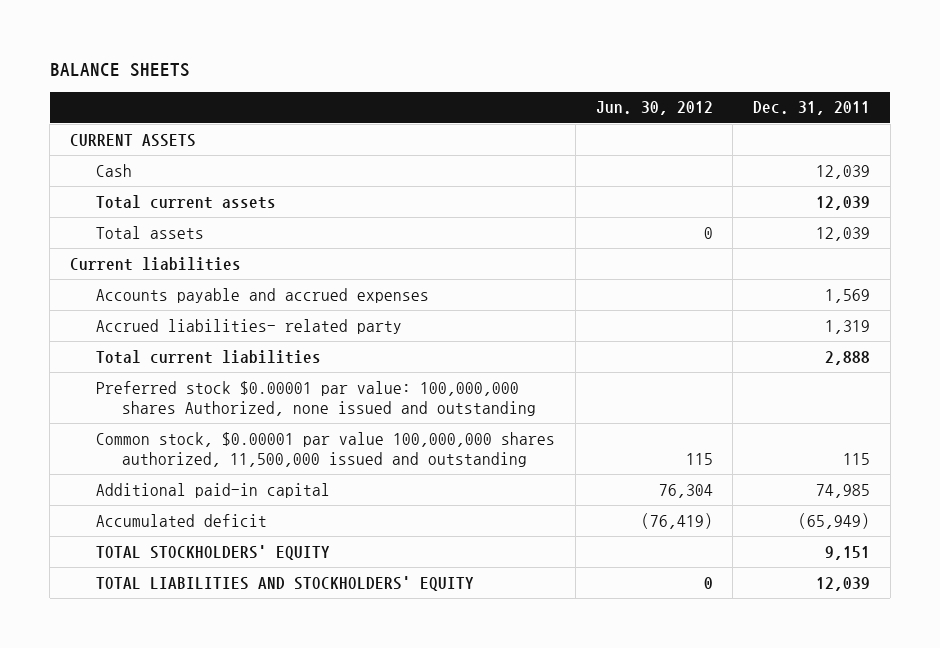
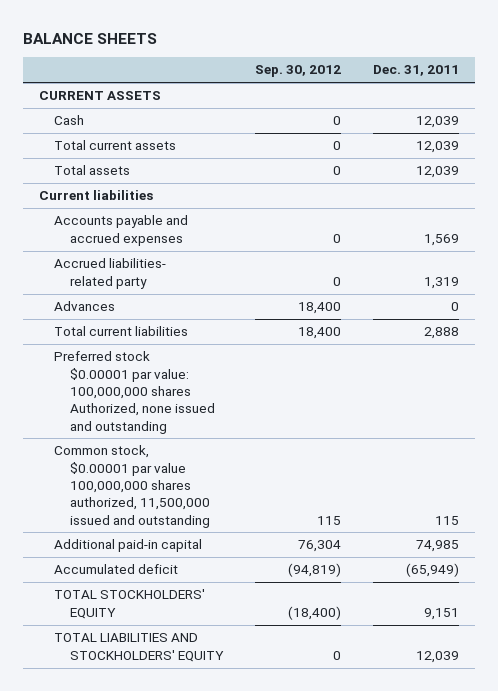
[595,101,713,116] Jun. 30, 2012 -> none
none -> [255,65,342,78] Sep. 30, 2012
none -> [54,301,116,312] Advances

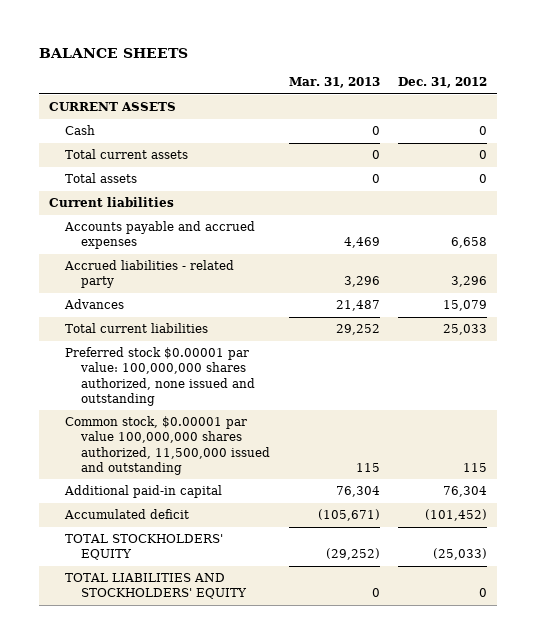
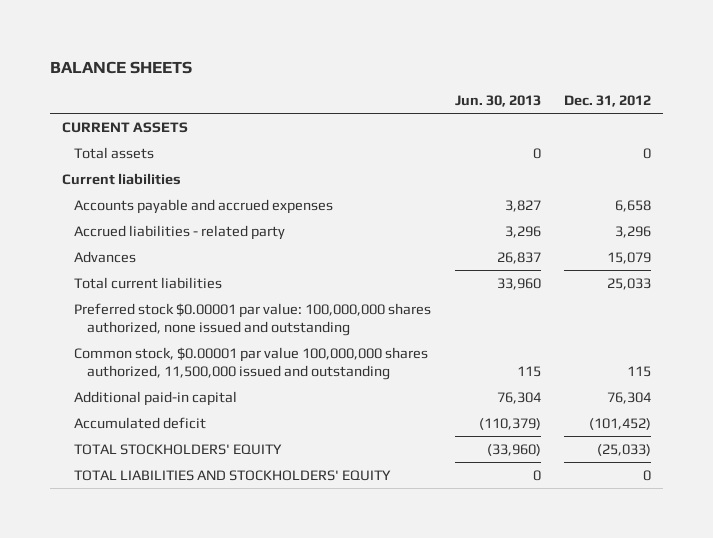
[288,77,380,89] Mar. 31, 2013 -> none
none -> [454,95,541,108] Jun. 30, 2013
[64,125,95,136] Cash -> none
[64,149,188,160] Total current assets -> none

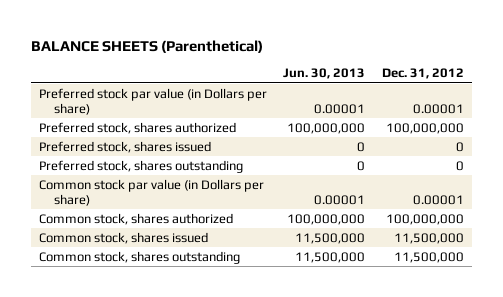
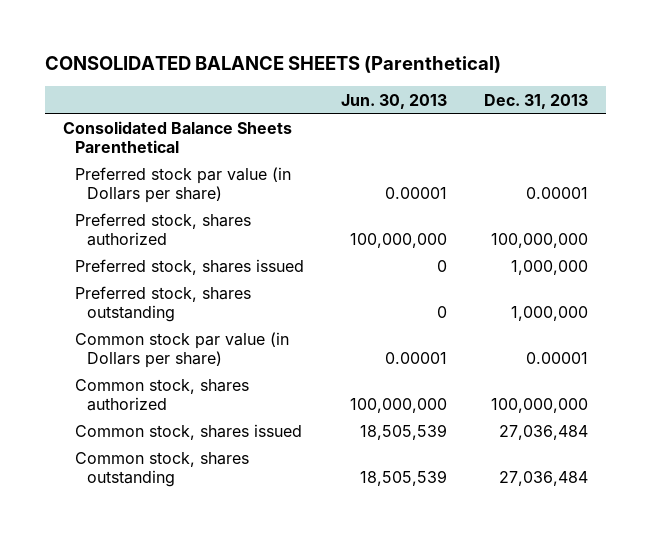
[30,39,263,53] BALANCE SHEETS (Parenthetical) -> [45,56,502,74] CONSOLIDATED BALANCE SHEETS (Parenthetical)
[381,68,464,80] Dec. 31, 2012 -> none
none -> [483,93,588,109] Dec. 31, 2013
none -> [63,121,293,154] Consolidated Balance Sheets Parenthetical
[295,232,366,244] 11,500,000 -> [360,424,448,441] 18,505,539
[295,251,366,263] 11,500,000 -> [360,470,448,487] 18,505,539

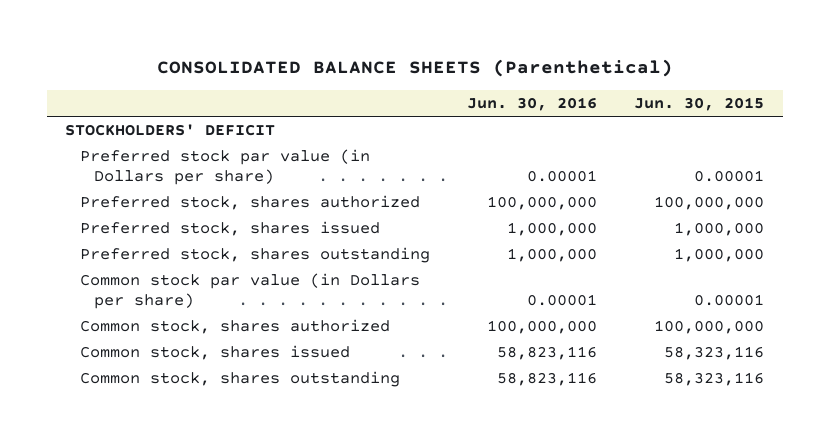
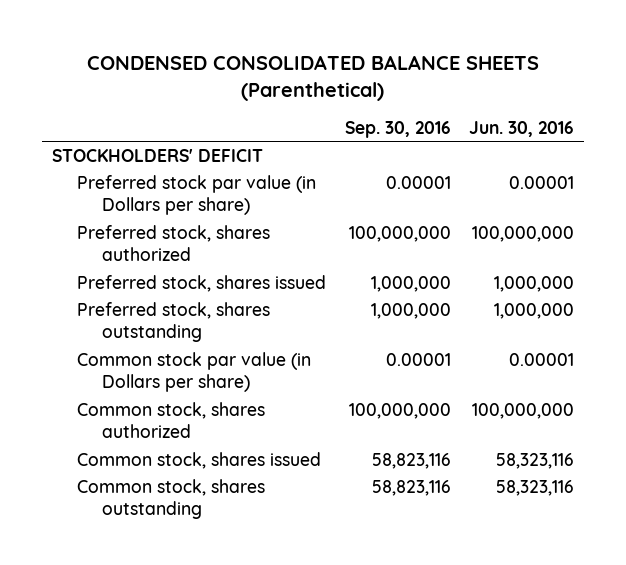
[156,59,673,78] CONSOLIDATED BALANCE SHEETS (Parenthetical) -> [87,54,540,101] CONDENSED CONSOLIDATED BALANCE SHEETS (Parenthetical)
[634,97,765,112] Jun. 30, 2015 -> none
none -> [344,121,451,139] Sep. 30, 2016
[497,346,598,361] 58,823,116 -> [496,452,575,469] 58,323,116
[497,372,598,387] 58,823,116 -> [496,479,575,496] 58,323,116

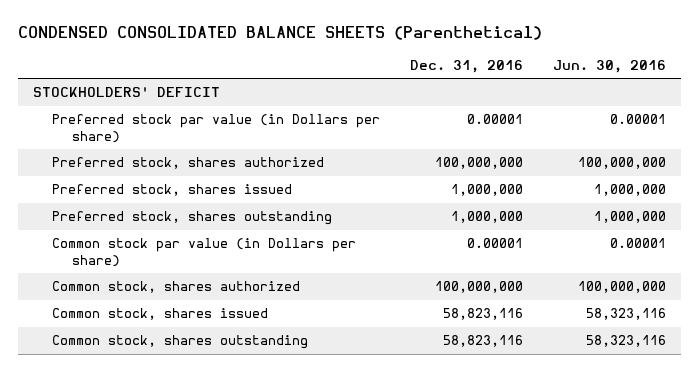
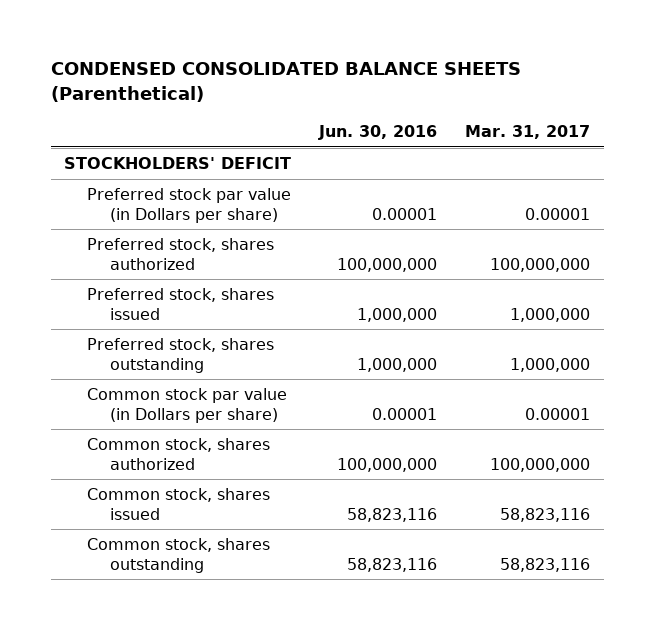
[410,59,524,73] Dec. 31, 2016 -> none
none -> [464,124,590,139] Mar. 31, 2017
[586,308,667,321] 58,323,116 -> [347,507,438,522] 58,823,116
[586,335,667,348] 58,323,116 -> [347,557,438,572] 58,823,116

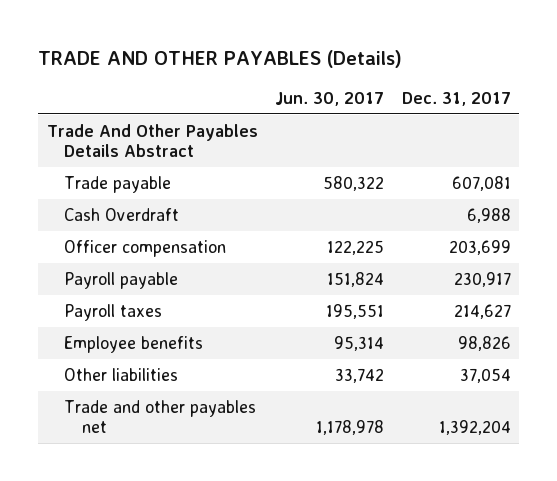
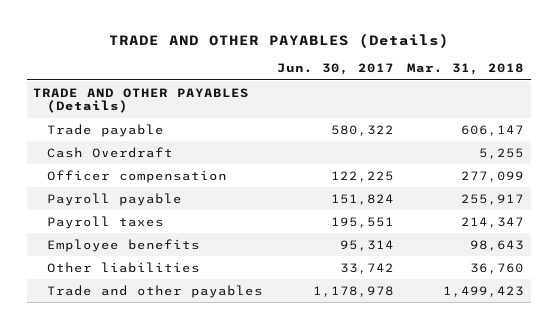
[401,92,511,107] Dec. 31, 2017 -> none
none -> [407,63,525,76] Mar. 31, 2018
[46,123,258,158] Trade And Other Payables Details Abstract -> [33,87,250,114] TRADE AND OTHER PAYABLES (Details)
[64,399,257,434] Trade and other payables net -> [47,284,264,298] Trade and other payables

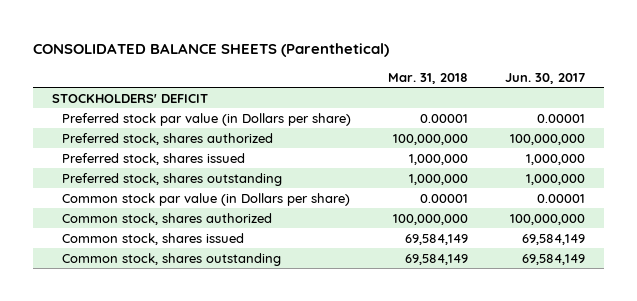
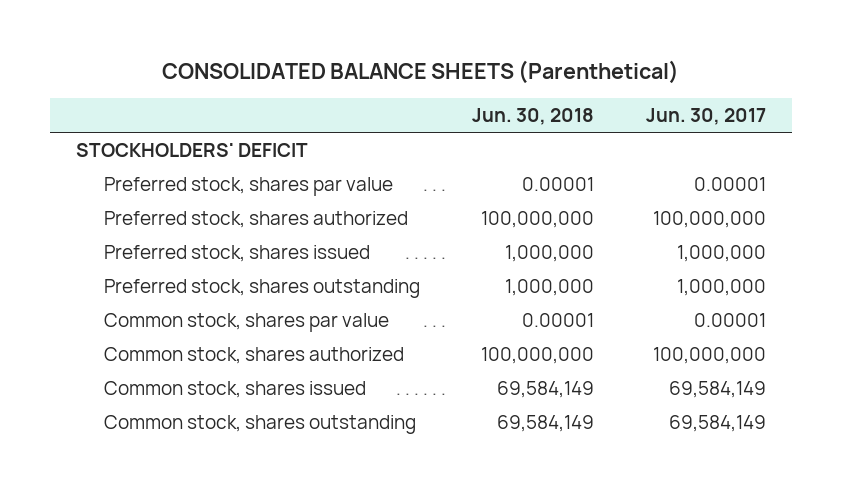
[388,72,469,84] Mar. 31, 2018 -> none
none -> [471,108,594,126] Jun. 30, 2018
[61,112,351,126] Preferred stock par value (in Dollars per share) -> [103,176,393,196] Preferred stock, shares par value
[61,192,350,206] Common stock par value (in Dollars per share) -> [103,312,389,332] Common stock, shares par value

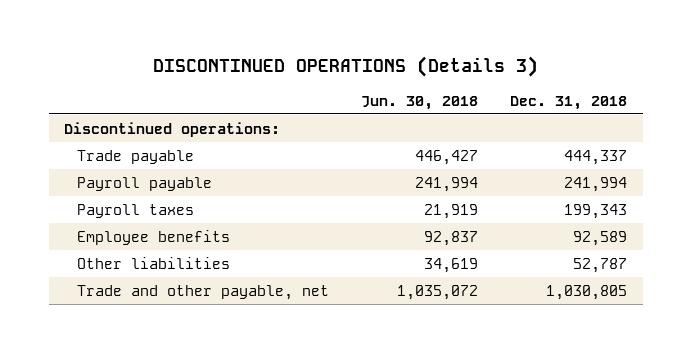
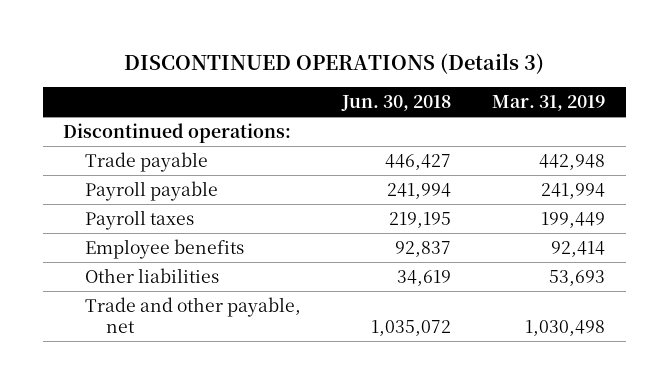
[510,96,628,111] Dec. 31, 2018 -> none
none -> [492,95,606,112] Mar. 31, 2019
[424,203,479,219] 21,919 -> [389,212,452,229] 219,195

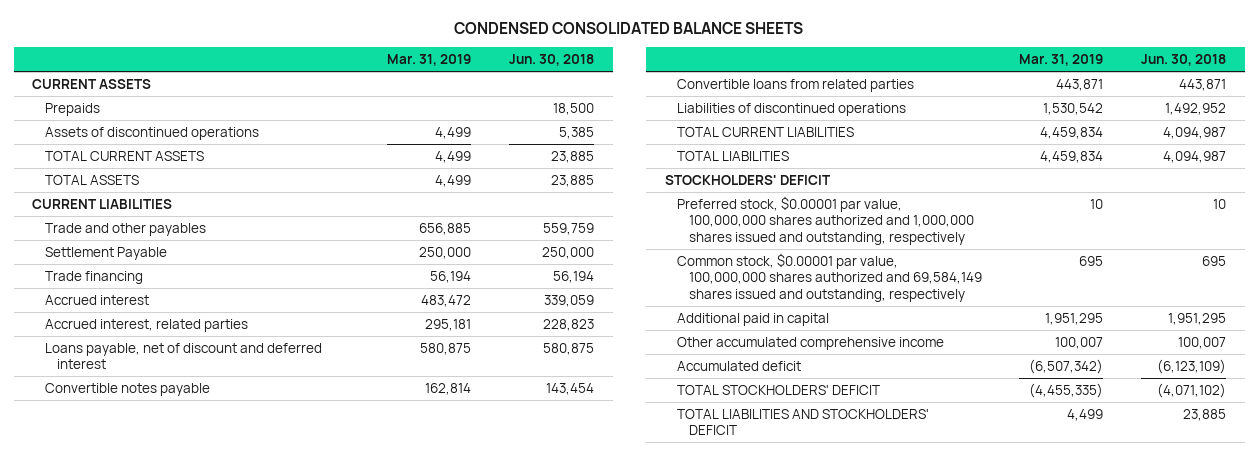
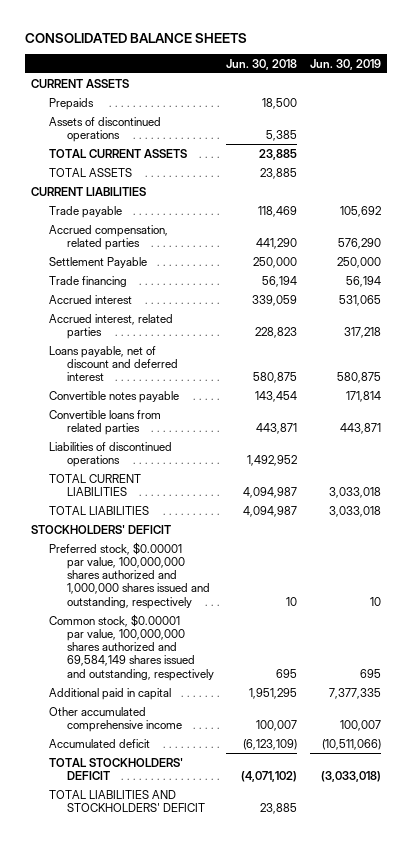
[454,22,804,35] CONDENSED CONSOLIDATED BALANCE SHEETS -> [24,32,247,43] CONSOLIDATED BALANCE SHEETS
[387,54,472,67] Mar. 31, 2019 -> none
none -> [309,58,381,70] Jun. 30, 2019
[44,222,206,236] Trade and other payables -> none
none -> [48,205,122,218] Trade payable
none -> [48,224,168,250] Accrued compensation, related parties

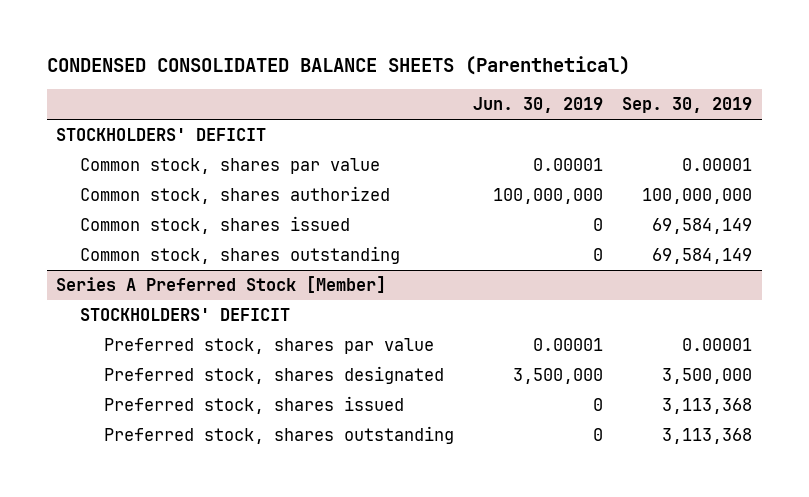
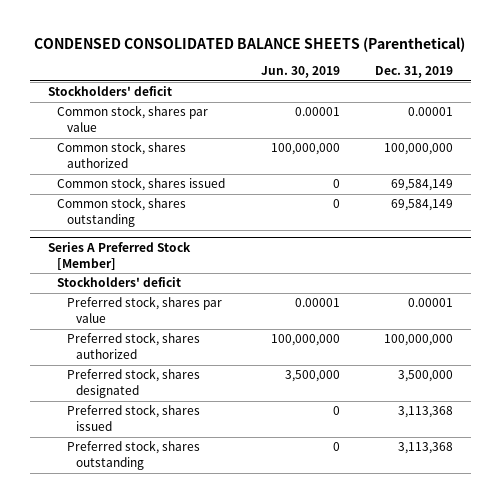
[622,97,753,114] Sep. 30, 2019 -> none
none -> [375,66,454,79] Dec. 31, 2019
[56,128,267,142] STOCKHOLDERS' DEFICIT -> [47,86,172,97] Stockholders' deficit
[80,308,291,322] STOCKHOLDERS' DEFICIT -> [57,277,182,288] Stockholders' deficit
none -> [66,332,200,359] Preferred stock, shares authorized

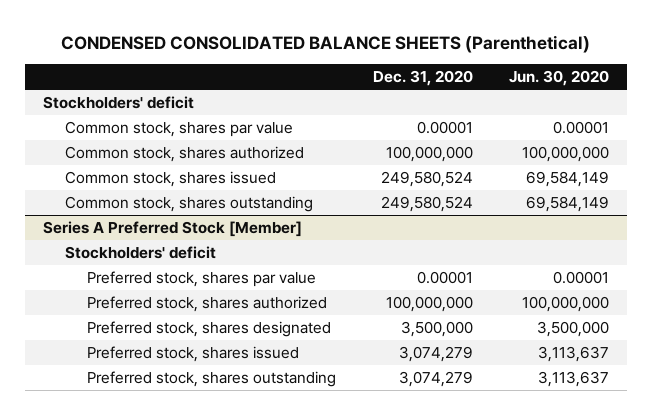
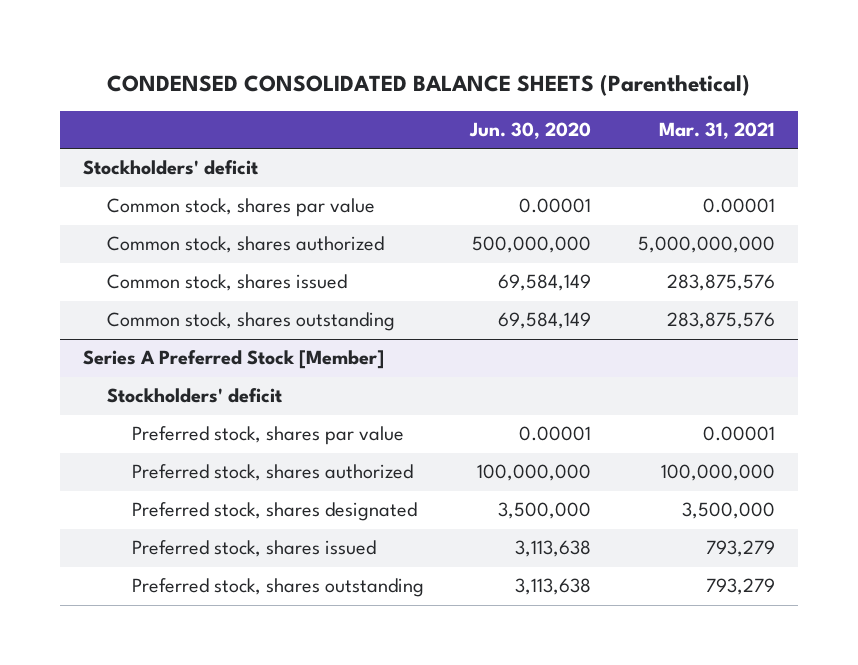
[372,70,473,87] Dec. 31, 2020 -> none
none -> [658,122,775,140] Mar. 31, 2021
[522,146,610,163] 100,000,000 -> [472,236,592,254] 500,000,000
[538,346,610,363] 3,113,637 -> [515,540,592,558] 3,113,638
[538,371,610,388] 3,113,637 -> [515,578,592,596] 3,113,638

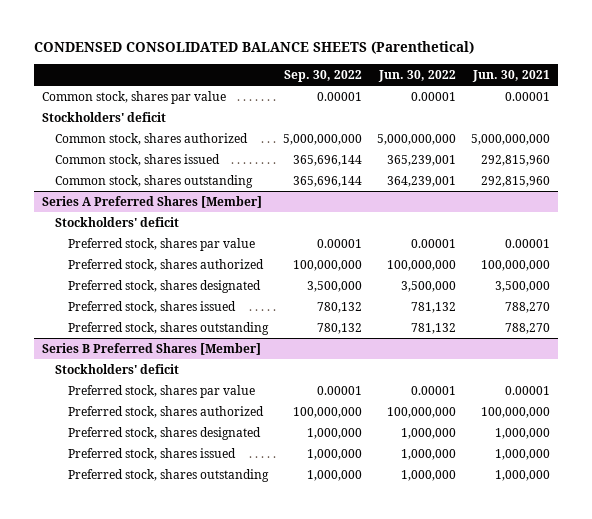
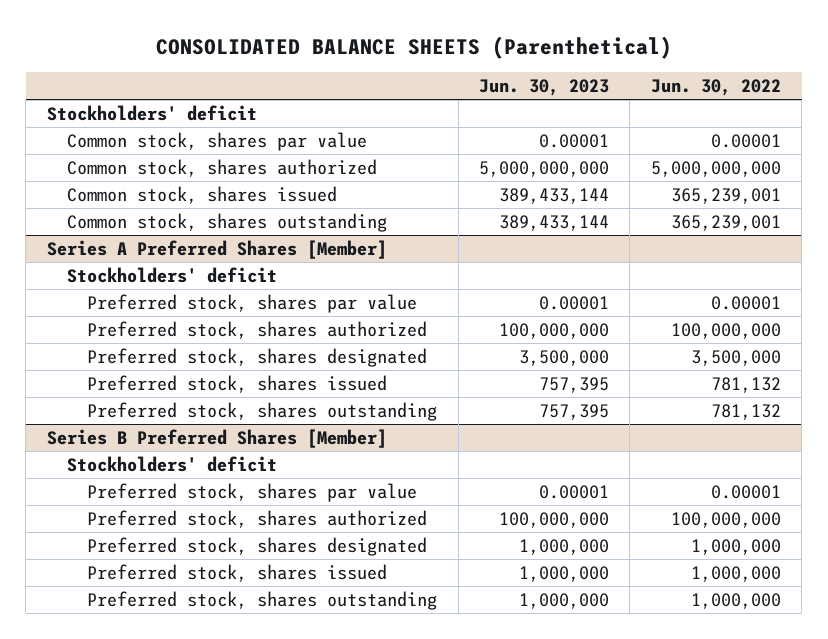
[34,41,475,55] CONDENSED CONSOLIDATED BALANCE SHEETS (Parenthetical) -> [155,35,672,59] CONSOLIDATED BALANCE SHEETS (Parenthetical)
[284,69,363,82] Sep. 30, 2022 -> none
[472,69,551,82] Jun. 30, 2021 -> none
none -> [479,78,610,96] Jun. 30, 2023
[41,90,226,104] Common stock, shares par value -> [66,131,367,151] Common stock, shares par value
[387,175,457,187] 364,239,001 -> [670,214,781,231] 365,239,001

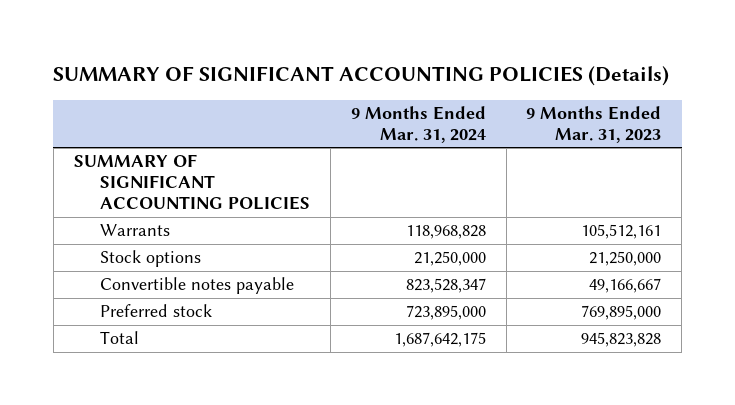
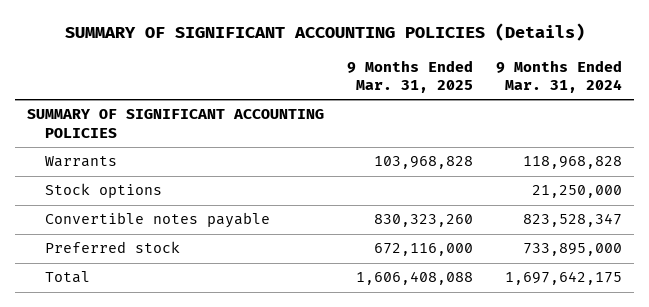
[526,105,662,143] 9 Months Ended Mar. 31, 2023 -> none
none -> [347,59,474,93] 9 Months Ended Mar. 31, 2025
[405,305,486,321] 723,895,000 -> [523,243,623,257] 733,895,000
[393,332,486,348] 1,687,642,175 -> [505,271,623,286] 1,697,642,175

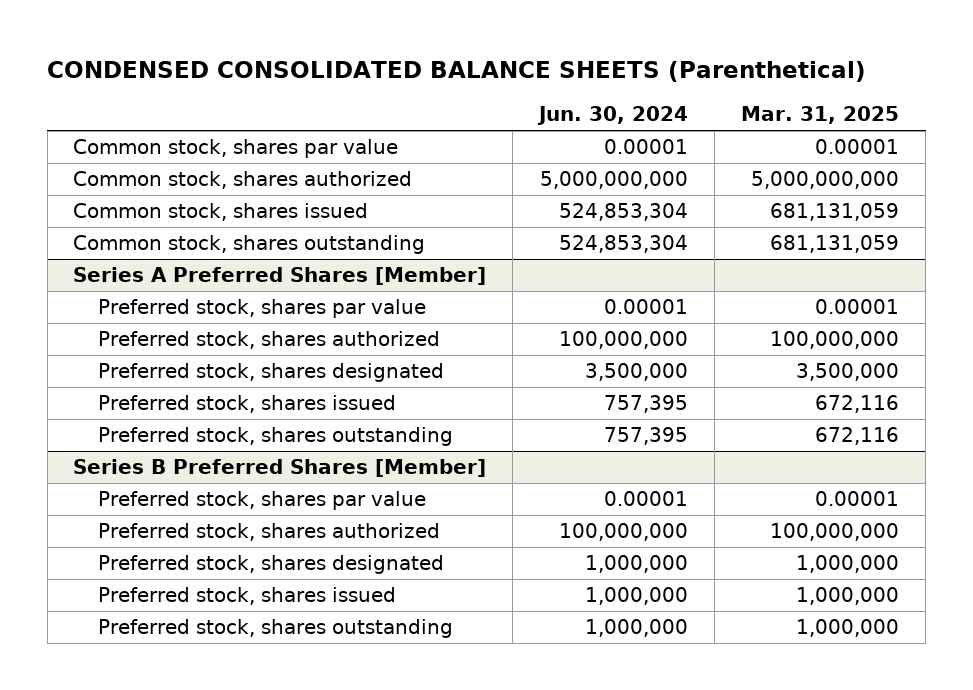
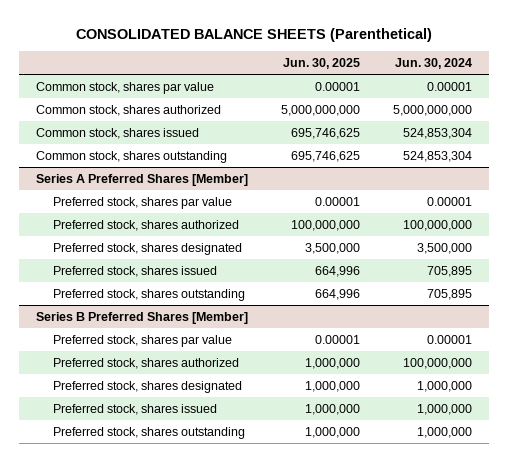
[47,61,867,83] CONDENSED CONSOLIDATED BALANCE SHEETS (Parenthetical) -> [75,27,432,42] CONSOLIDATED BALANCE SHEETS (Parenthetical)
[741,106,900,125] Mar. 31, 2025 -> none
none -> [282,58,360,70] Jun. 30, 2025
[604,395,689,414] 757,395 -> [426,265,472,277] 705,895
[604,427,689,446] 757,395 -> [426,288,472,300] 705,895

